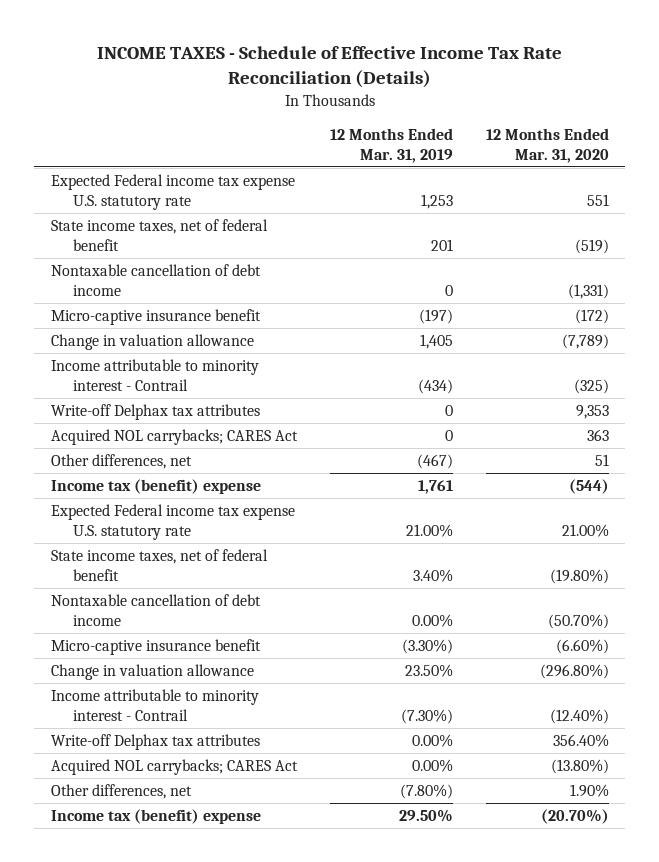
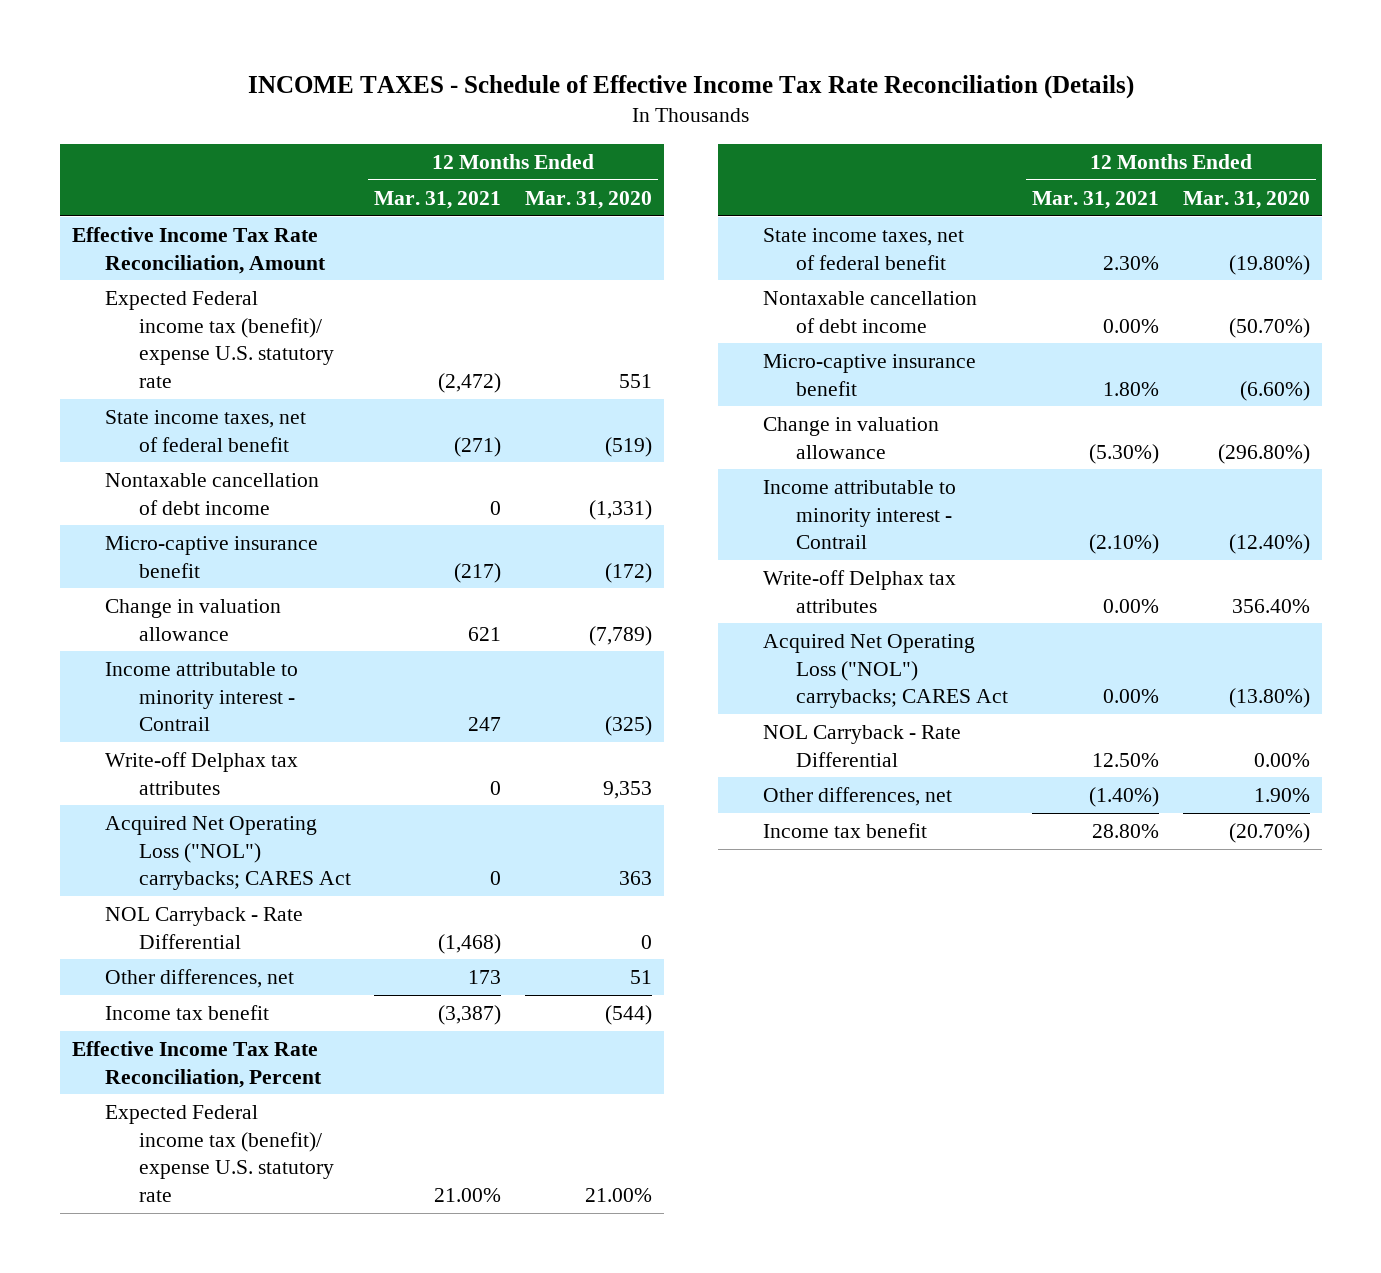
[329,128,453,163] 12 Months Ended Mar. 31, 2019 -> none
none -> [374,190,502,209] Mar. 31, 2021
none -> [71,226,327,274] Effective Income Tax Rate Reconciliation, Amount
[50,174,295,210] Expected Federal income tax expense U.S. statutory rate -> [105,290,334,388] Expected Federal income tax (benefit)/ expense U.S. statutory rate
[50,429,298,446] Acquired NOL carrybacks; CARES Act -> [105,815,351,891] Acquired Net Operating Loss ("NOL") carrybacks; CARES Act
none -> [105,906,304,949] NOL Carryback - Rate Differential
[50,479,261,495] Income tax (benefit) expense -> [105,1004,270,1020] Income tax benefit
none -> [71,1040,323,1088] Effective Income Tax Rate Reconciliation, Percent
[50,504,295,540] Expected Federal income tax expense U.S. statutory rate -> [105,1104,334,1202] Expected Federal income tax (benefit)/ expense U.S. statutory rate
[50,759,298,776] Acquired NOL carrybacks; CARES Act -> [762,633,1009,709] Acquired Net Operating Loss ("NOL") carrybacks; CARES Act
none -> [762,724,961,767] NOL Carryback - Rate Differential
[50,809,261,825] Income tax (benefit) expense -> [762,822,927,838] Income tax benefit

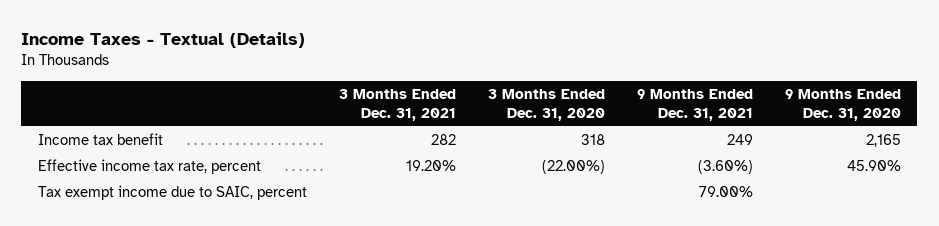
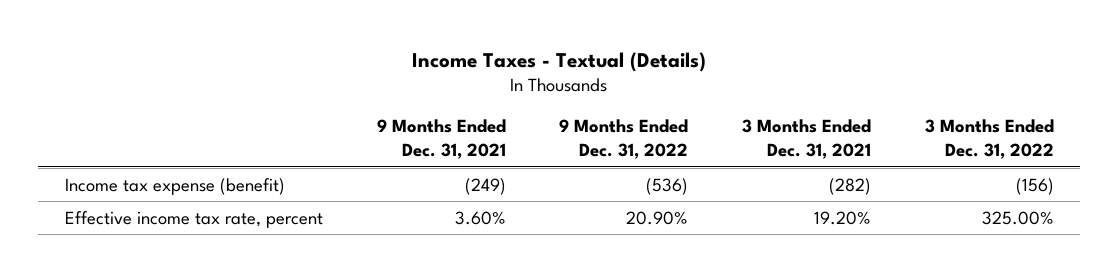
[487,88,605,121] 3 Months Ended Dec. 31, 2020 -> none
[785,88,902,121] 9 Months Ended Dec. 31, 2020 -> none
none -> [559,119,689,159] 9 Months Ended Dec. 31, 2022
none -> [924,119,1054,159] 3 Months Ended Dec. 31, 2022
[37,184,307,200] Tax exempt income due to SAIC, percent -> none
[37,132,163,145] Income tax benefit -> [65,177,286,195] Income tax expense (benefit)
[430,133,456,145] 282 -> [828,177,871,195] (282)
[727,133,754,145] 249 -> [464,177,506,195] (249)
[698,159,754,174] (3.60%) -> [454,210,506,225] 3.60%

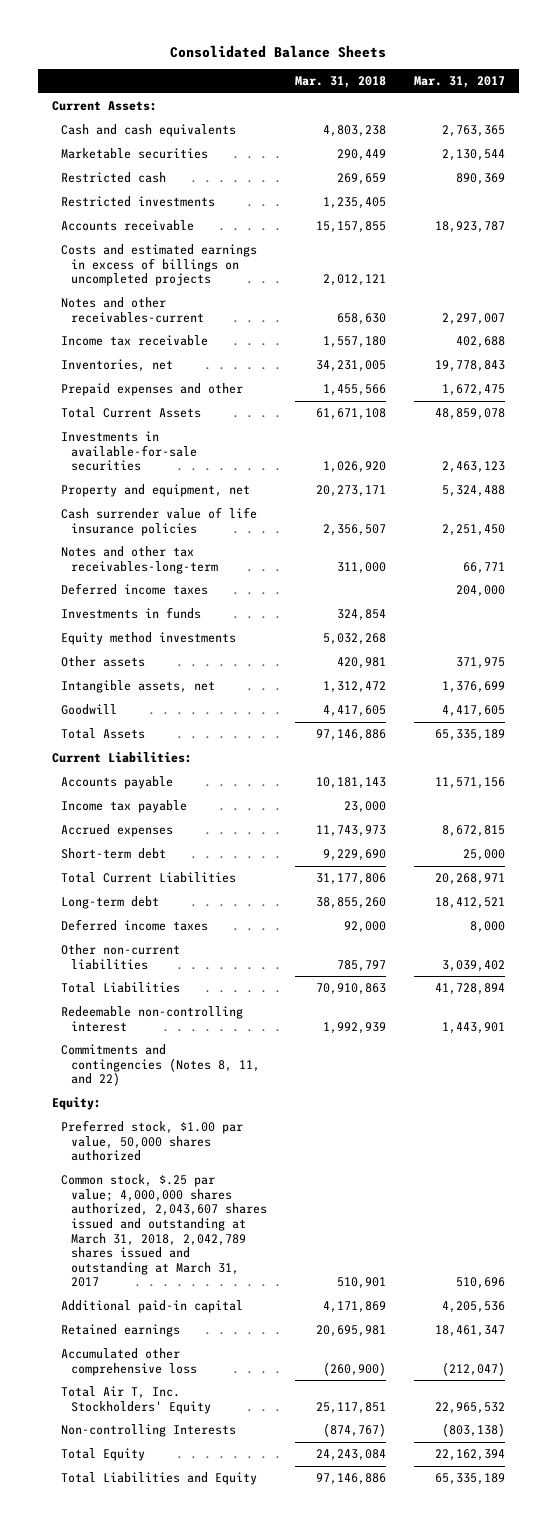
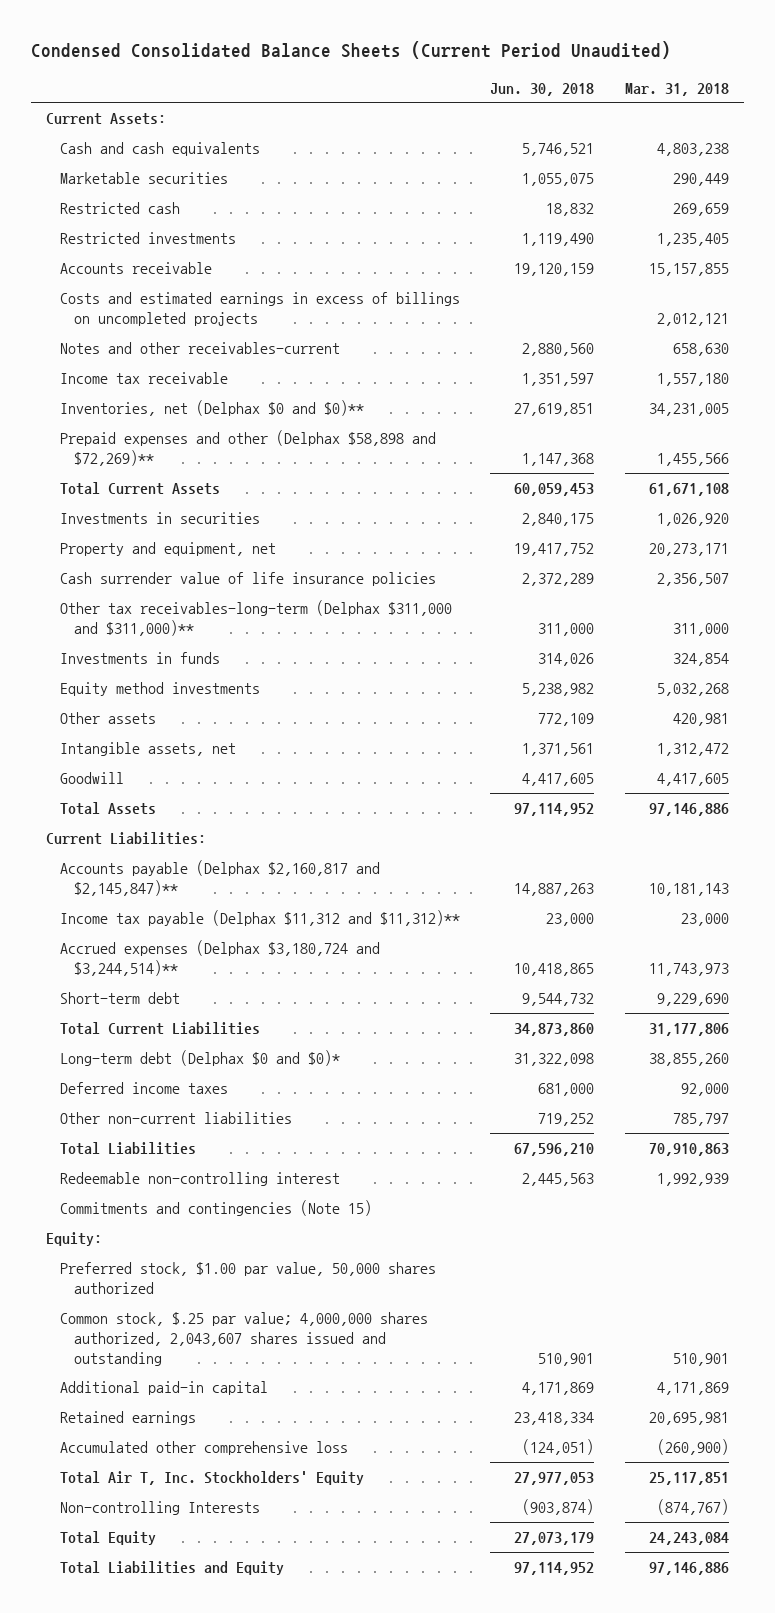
[170,44,387,58] Consolidated Balance Sheets -> [31,41,672,60] Condensed Consolidated Balance Sheets (Current Period Unaudited)
[414,76,506,89] Mar. 31, 2017 -> none
none -> [490,82,595,96] Jun. 30, 2018
[61,359,174,373] Inventories, net -> [60,400,365,417] Inventories, net (Delphax $0 and $0)**
[61,383,244,397] Prepaid expenses and other -> [60,430,437,466] Prepaid expenses and other (Delphax $58,898 and $72,269)**
[61,431,197,472] Investments in available-for-sale securities -> [60,512,261,525] Investments in securities
[61,583,209,596] Deferred income taxes -> none
[61,546,218,574] Notes and other tax receivables-long-term -> [60,600,453,636] Other tax receivables-long-term (Delphax $311,000 and $311,000)**
[61,776,174,790] Accounts payable -> [60,860,381,896] Accounts payable (Delphax $2,160,817 and $2,145,847)**
[61,800,188,814] Income tax payable -> [60,910,461,927] Income tax payable (Delphax $11,312 and $11,312)**
[61,824,174,838] Accrued expenses -> [60,940,381,976] Accrued expenses (Delphax $3,180,724 and $3,244,514)**
[61,896,160,910] Long-term debt -> [60,1050,341,1067] Long-term debt (Delphax $0 and $0)*
[61,1044,260,1087] Commitments and contingencies (Notes 8, 11, and 22) -> [60,1200,373,1217] Commitments and contingencies (Note 15)
[61,1174,267,1288] Common stock, $.25 par value; 4,000,000 shares authorized, 2,043,607 shares issued and outstanding at March 31, 2018, 2,042,789 shares issued and outstanding at March 31, 2017 -> [60,1312,429,1366] Common stock, $.25 par value; 4,000,000 shares authorized, 2,043,607 shares issued and outstanding

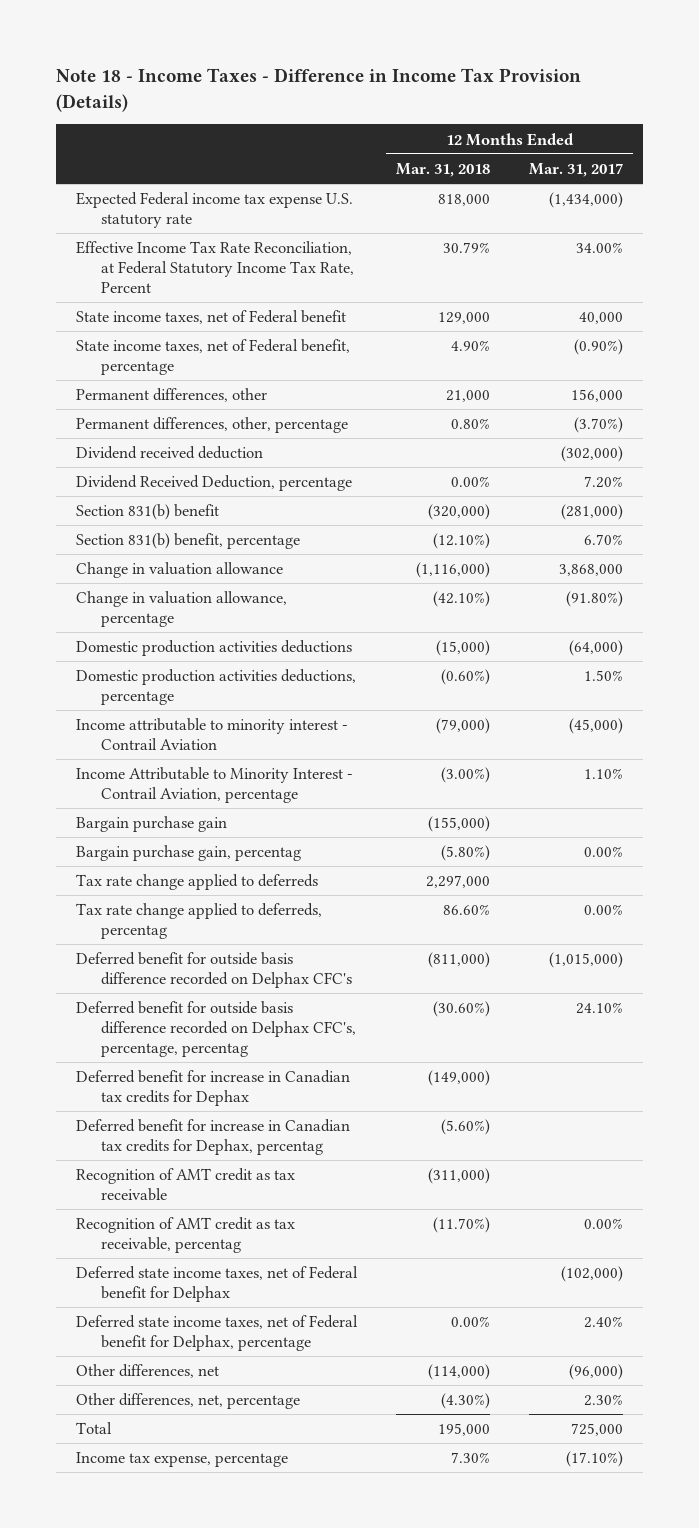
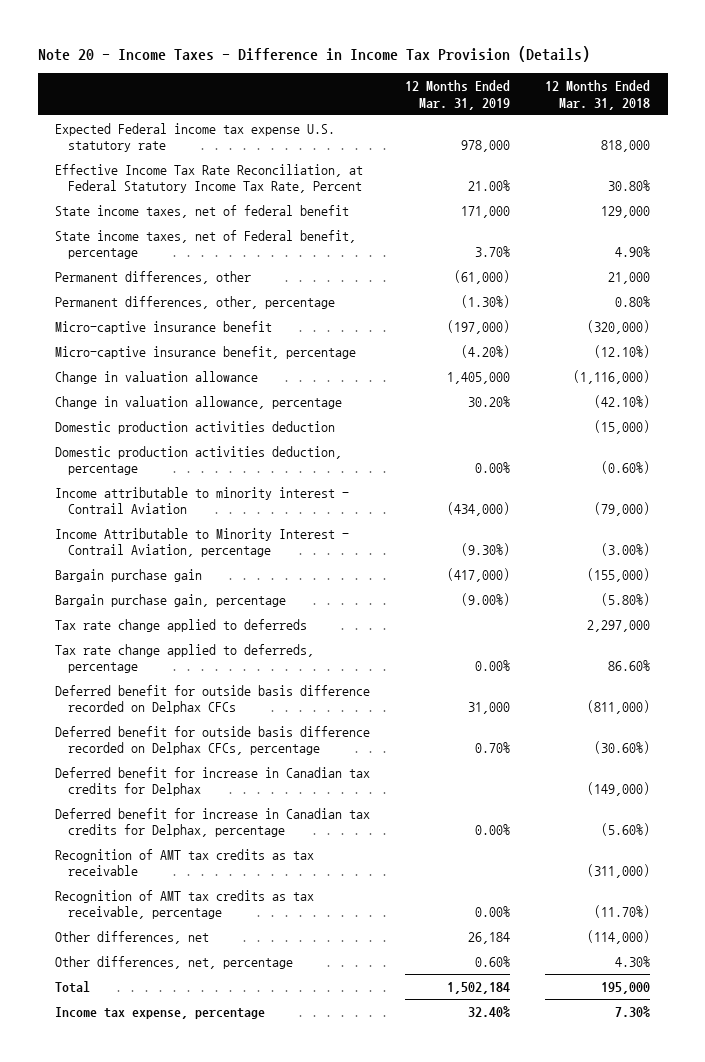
[56,68,582,112] Note 18 - Income Taxes - Difference in Income Tax Provision (Details) -> [37,46,590,63] Note 20 - Income Taxes - Difference in Income Tax Provision (Details)
[529,162,624,177] Mar. 31, 2017 -> none
none -> [405,80,511,110] 12 Months Ended Mar. 31, 2019
[443,242,491,254] 30.79% -> [608,180,651,192] 30.80%
[75,310,346,325] State income taxes, net of Federal benefit -> [55,205,350,219] State income taxes, net of federal benefit
[75,446,263,460] Dividend received deduction -> none
[75,475,352,492] Dividend Received Deduction, percentage -> none
[75,504,219,521] Section 831(b) benefit -> [55,321,273,335] Micro-captive insurance benefit
[75,533,300,550] Section 831(b) benefit, percentage -> [55,346,357,360] Micro-captive insurance benefit, percentage
[75,640,352,657] Domestic production activities deductions -> [55,421,336,435] Domestic production activities deduction
[75,669,356,706] Domestic production activities deductions, percentage -> [55,446,343,476] Domestic production activities deduction, percentage
[75,845,301,862] Bargain purchase gain, percentag -> [55,594,287,608] Bargain purchase gain, percentage
[75,1266,358,1303] Deferred state income taxes, net of Federal benefit for Delphax -> none
[75,1315,358,1352] Deferred state income taxes, net of Federal benefit for Delphax, percentage -> none
[75,903,322,940] Tax rate change applied to deferreds, percentag -> [55,644,315,674] Tax rate change applied to deferreds, percentage
[75,952,352,989] Deferred benefit for outside basis difference recorded on Delphax CFC's -> [55,685,371,715] Deferred benefit for outside basis difference recorded on Delphax CFCs
[75,1001,356,1058] Deferred benefit for outside basis difference recorded on Delphax CFC's, percentage, percentag -> [55,726,371,756] Deferred benefit for outside basis difference recorded on Delphax CFCs, percentage
[75,1070,350,1107] Deferred benefit for increase in Canadian tax credits for Dephax -> [55,767,371,797] Deferred benefit for increase in Canadian tax credits for Delphax
[75,1119,350,1156] Deferred benefit for increase in Canadian tax credits for Dephax, percentag -> [55,808,371,838] Deferred benefit for increase in Canadian tax credits for Delphax, percentage
[75,1168,295,1202] Recognition of AMT credit as tax receivable -> [55,849,315,877] Recognition of AMT tax credits as tax receivable
[75,1217,295,1254] Recognition of AMT credit as tax receivable, percentag -> [55,890,315,920] Recognition of AMT tax credits as tax receivable, percentage
[441,1393,491,1410] (4.30%) -> [615,956,651,968] 4.30%

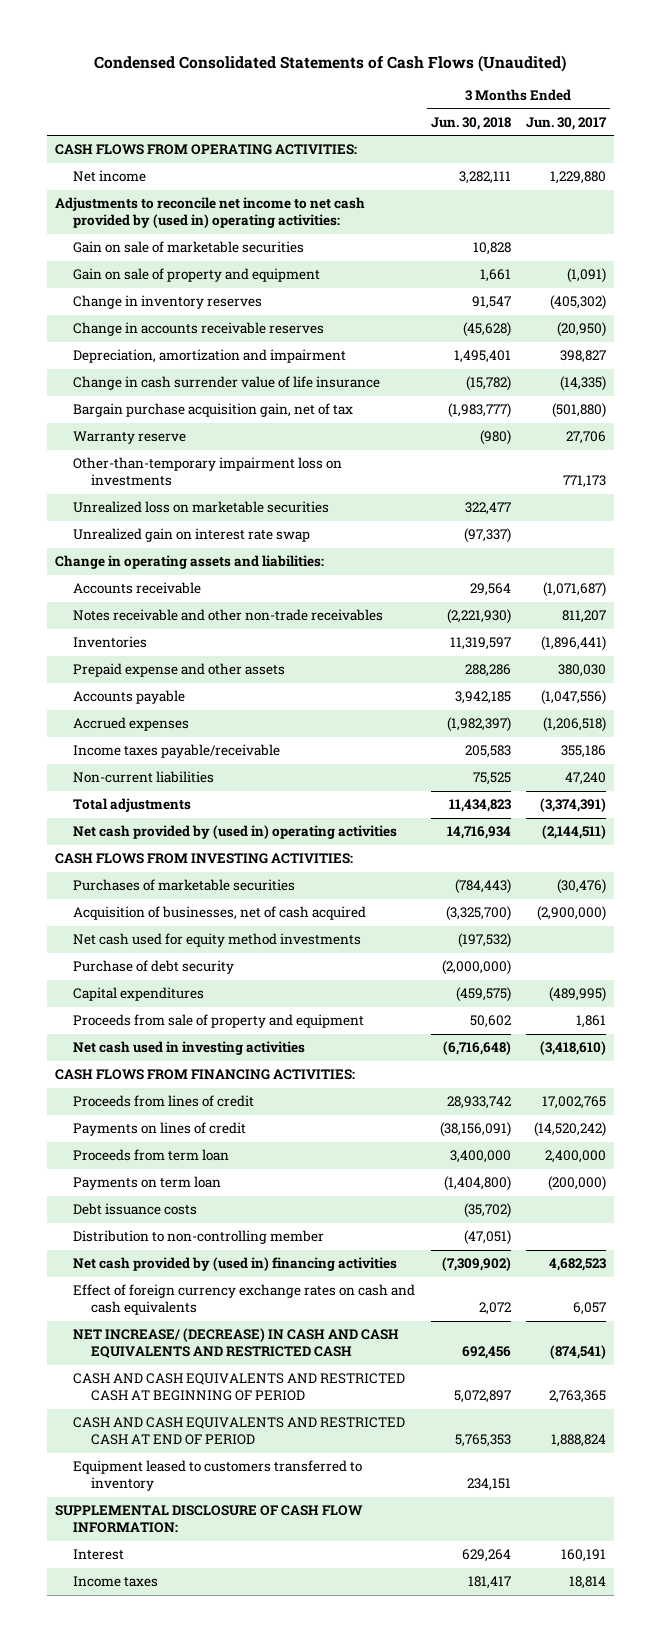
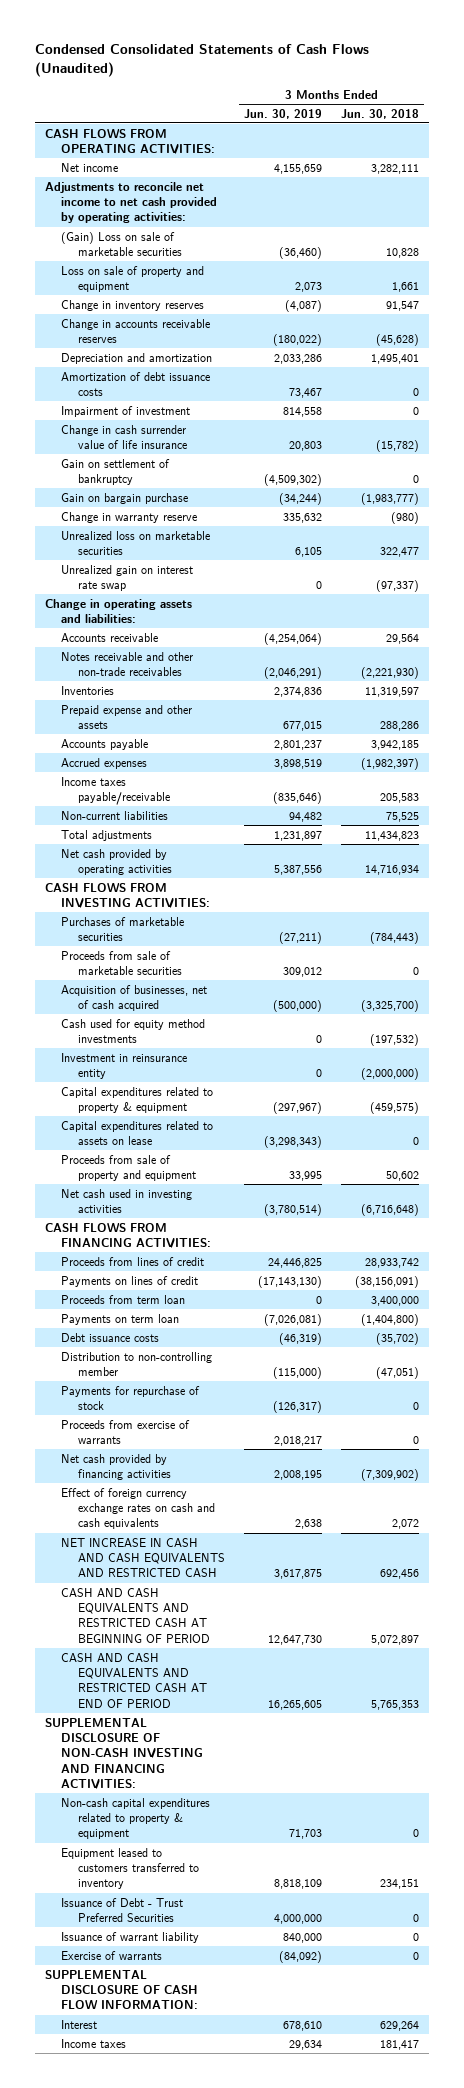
[526,116,608,130] Jun. 30, 2017 -> none
none -> [243,108,322,119] Jun. 30, 2019
[54,197,365,229] Adjustments to reconcile net income to net cash provided by (used in) operating activities: -> [45,181,218,224] Adjustments to reconcile net income to net cash provided by operating activities:
[73,241,305,254] Gain on sale of marketable securities -> [61,231,182,257] (Gain) Loss on sale of marketable securities
[73,268,321,283] Gain on sale of property and equipment -> [61,265,205,293] Loss on sale of property and equipment
[73,349,347,364] Depreciation, amortization and impairment -> [61,352,213,364] Depreciation and amortization
none -> [61,371,211,397] Amortization of debt issuance costs
none -> [61,405,191,417] Impairment of investment
[73,457,343,487] Other-than-temporary impairment loss on investments -> none
none -> [61,458,171,486] Gain on settlement of bankruptcy
[73,403,354,418] Bargain purchase acquisition gain, net of tax -> [61,492,189,504] Gain on bargain purchase
[73,431,187,445] Warranty reserve -> [61,511,198,523] Change in warranty reserve
[73,825,398,840] Net cash provided by (used in) operating activities -> [61,848,172,876] Net cash provided by operating activities
none -> [61,950,182,976] Proceeds from sale of marketable securities
[73,933,362,948] Net cash used for equity method investments -> [61,1018,206,1044] Cash used for equity method investments
[73,960,235,975] Purchase of debt security -> [61,1052,188,1080] Investment in reinsurance entity
[73,987,205,1002] Capital expenditures -> [61,1086,214,1114] Capital expenditures related to property & equipment
none -> [61,1120,214,1146] Capital expenditures related to assets on lease
none -> [61,1385,201,1411] Payments for repurchase of stock
none -> [61,1419,191,1445] Proceeds from exercise of warrants
[73,1257,398,1272] Net cash provided by (used in) financing activities -> [61,1453,171,1481] Net cash provided by financing activities
[73,1328,400,1359] NET INCREASE/ (DECREASE) IN CASH AND CASH EQUIVALENTS AND RESTRICTED CASH -> [61,1537,225,1578] NET INCREASE IN CASH AND CASH EQUIVALENTS AND RESTRICTED CASH
none -> [45,1717,204,1791] SUPPLEMENTAL DISCLOSURE OF NON-CASH INVESTING AND FINANCING ACTIVITIES:
none -> [61,1797,211,1840] Non-cash capital expenditures related to property & equipment
none -> [61,1897,184,1923] Issuance of Debt - Trust Preferred Securities
none -> [61,1931,200,1943] Issuance of warrant liability
none -> [61,1950,163,1960] Exercise of warrants

